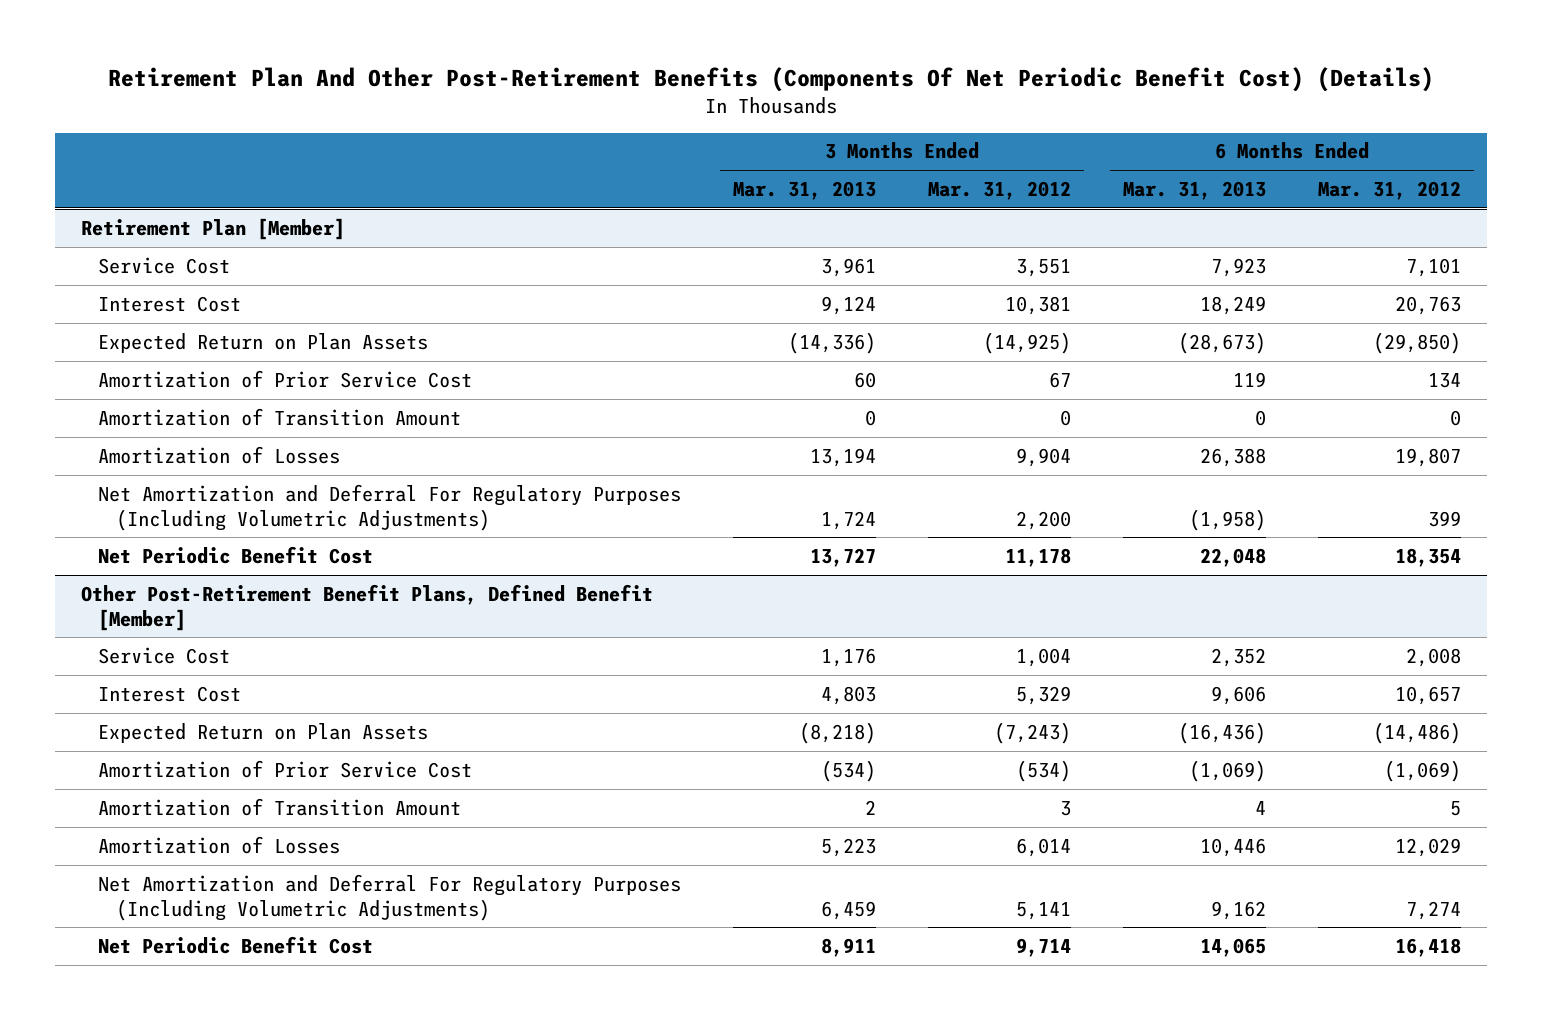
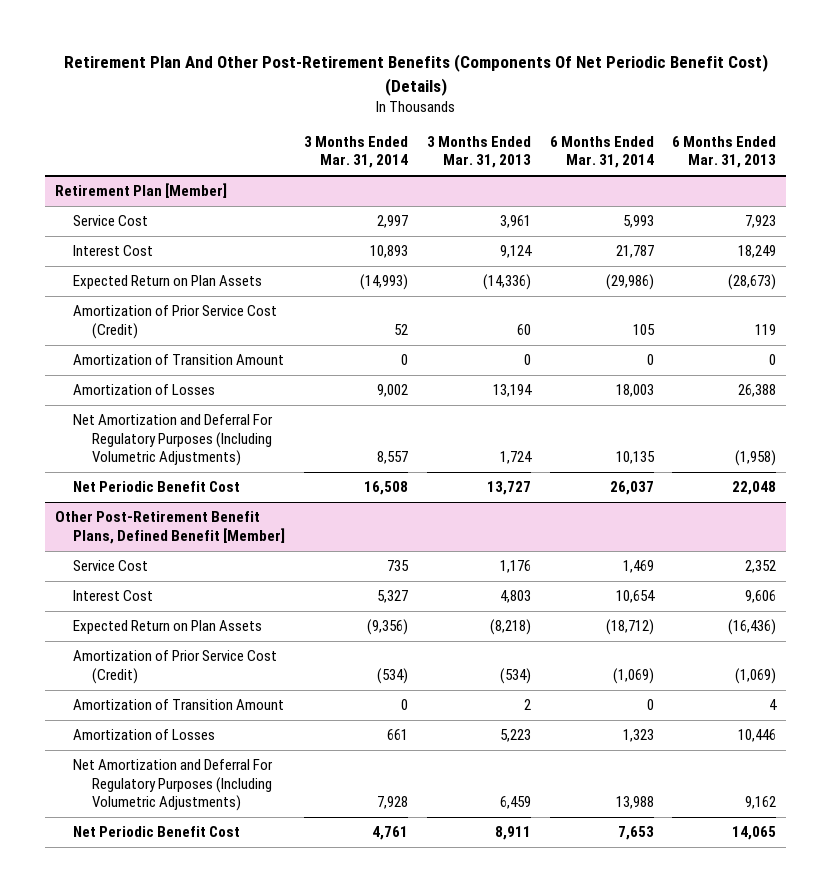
[928,180,1072,200] Mar. 31, 2012 -> none
[1318,180,1462,200] Mar. 31, 2012 -> none
none -> [304,135,409,169] 3 Months Ended Mar. 31, 2014
none -> [549,135,654,169] 6 Months Ended Mar. 31, 2014
[98,369,473,388] Amortization of Prior Service Cost -> [73,305,278,339] Amortization of Prior Service Cost (Credit)
[98,759,473,778] Amortization of Prior Service Cost -> [73,650,278,684] Amortization of Prior Service Cost (Credit)

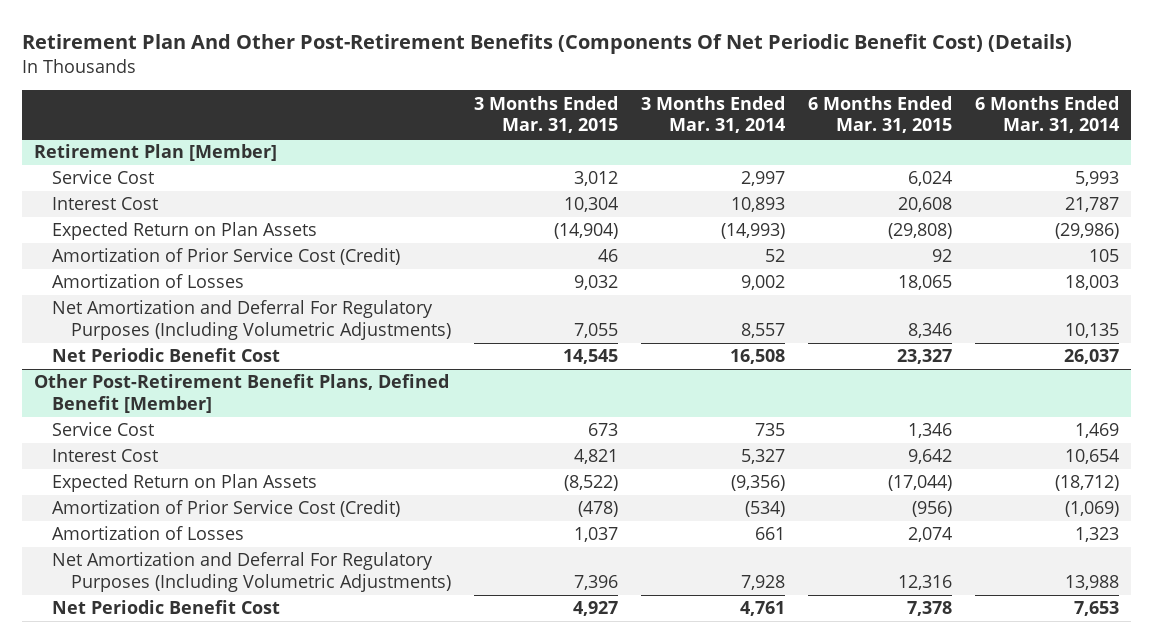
[426,135,531,169] 3 Months Ended Mar. 31, 2013 -> none
[672,135,777,169] 6 Months Ended Mar. 31, 2013 -> none
none -> [473,95,618,134] 3 Months Ended Mar. 31, 2015
none -> [808,95,953,134] 6 Months Ended Mar. 31, 2015
[73,354,285,366] Amortization of Transition Amount -> none
[73,699,285,711] Amortization of Transition Amount -> none

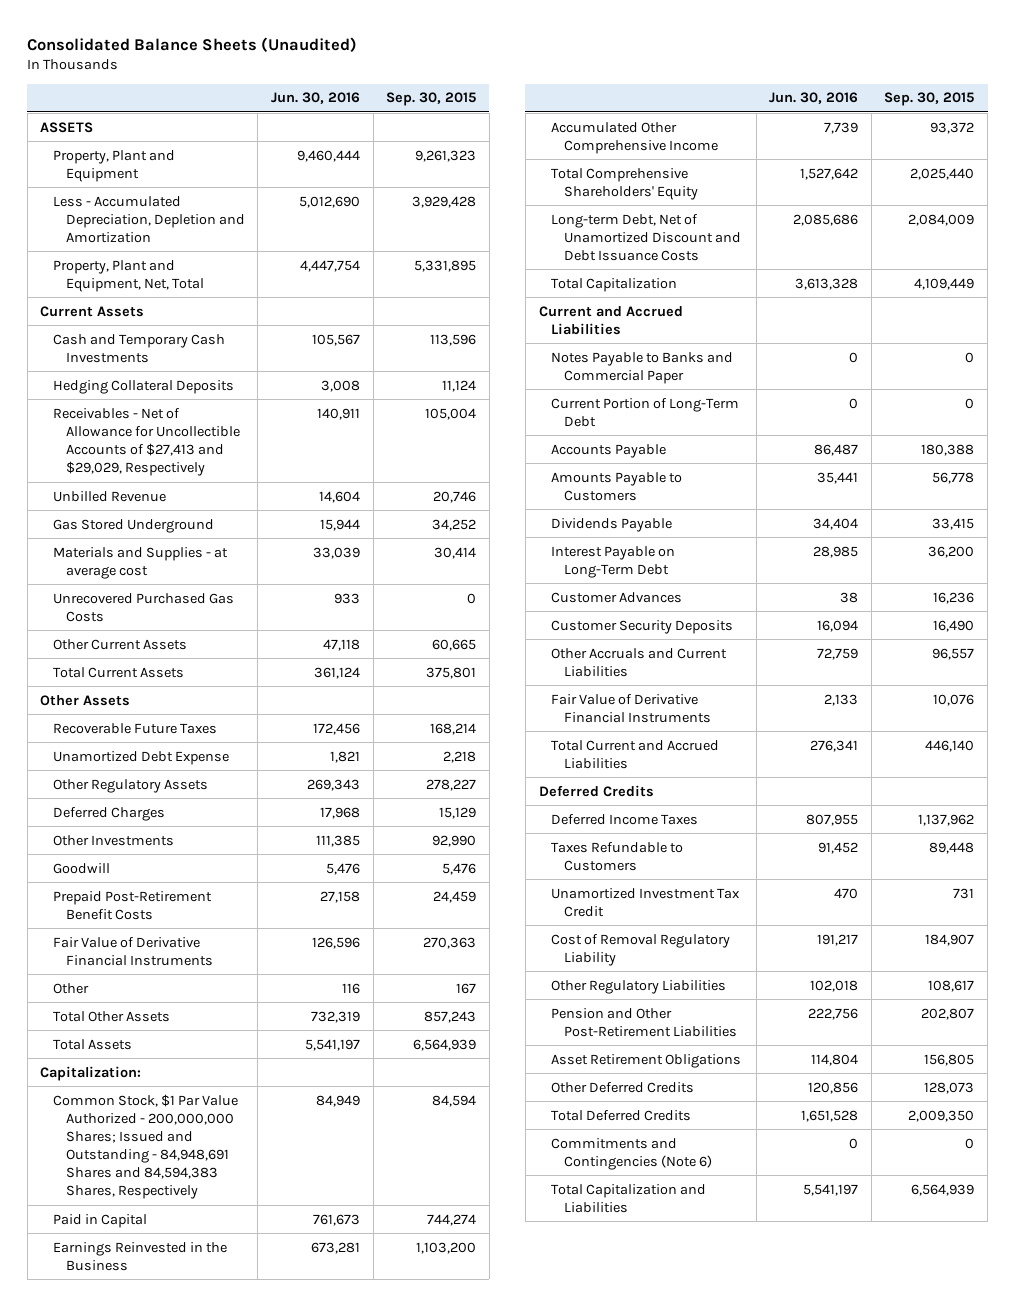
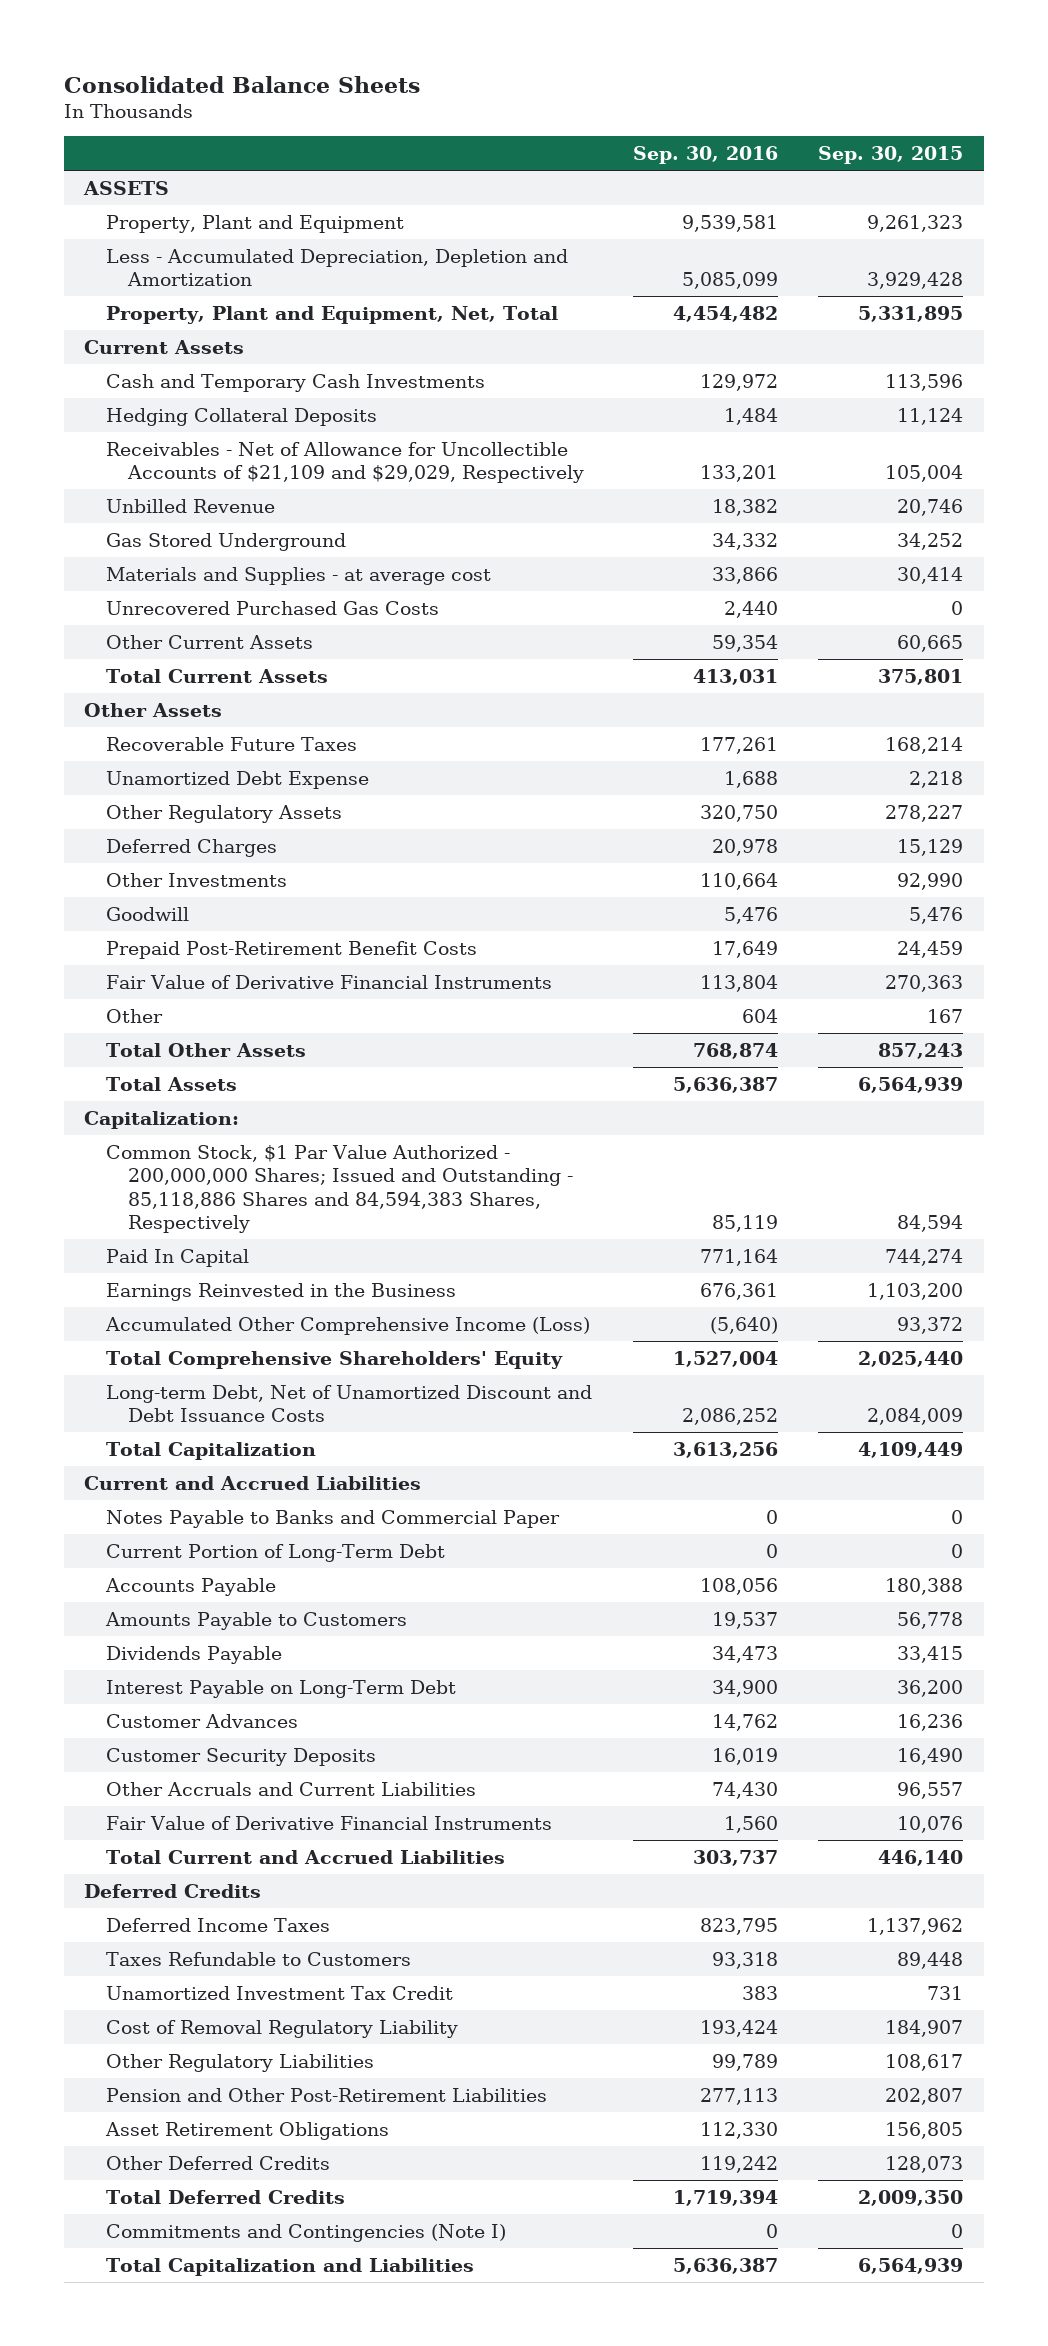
[27,36,358,52] Consolidated Balance Sheets (Unaudited) -> [63,75,420,93] Consolidated Balance Sheets
[270,92,360,105] Jun. 30, 2016 -> none
none -> [632,145,778,164] Sep. 30, 2016
[53,407,240,477] Receivables - Net of Allowance for Uncollectible Accounts of $27,413 and $29,029, Respectively -> [106,441,585,484] Receivables - Net of Allowance for Uncollectible Accounts of $21,109 and $29,029, Respectively
[53,1093,239,1200] Common Stock, $1 Par Value Authorized - 200,000,000 Shares; Issued and Outstanding - 84,948,691 Shares and 84,594,383 Shares, Respectively -> [106,1144,574,1234] Common Stock, $1 Par Value Authorized - 200,000,000 Shares; Issued and Outstanding - 85,118,886 Shares and 84,594,383 Shares, Respectively
[53,1213,148,1228] Paid in Capital -> [106,1248,250,1267] Paid In Capital
[551,121,719,154] Accumulated Other Comprehensive Income -> [105,1316,591,1335] Accumulated Other Comprehensive Income (Loss)
[551,1137,713,1170] Commitments and Contingencies (Note 6) -> [106,2223,507,2242] Commitments and Contingencies (Note I)

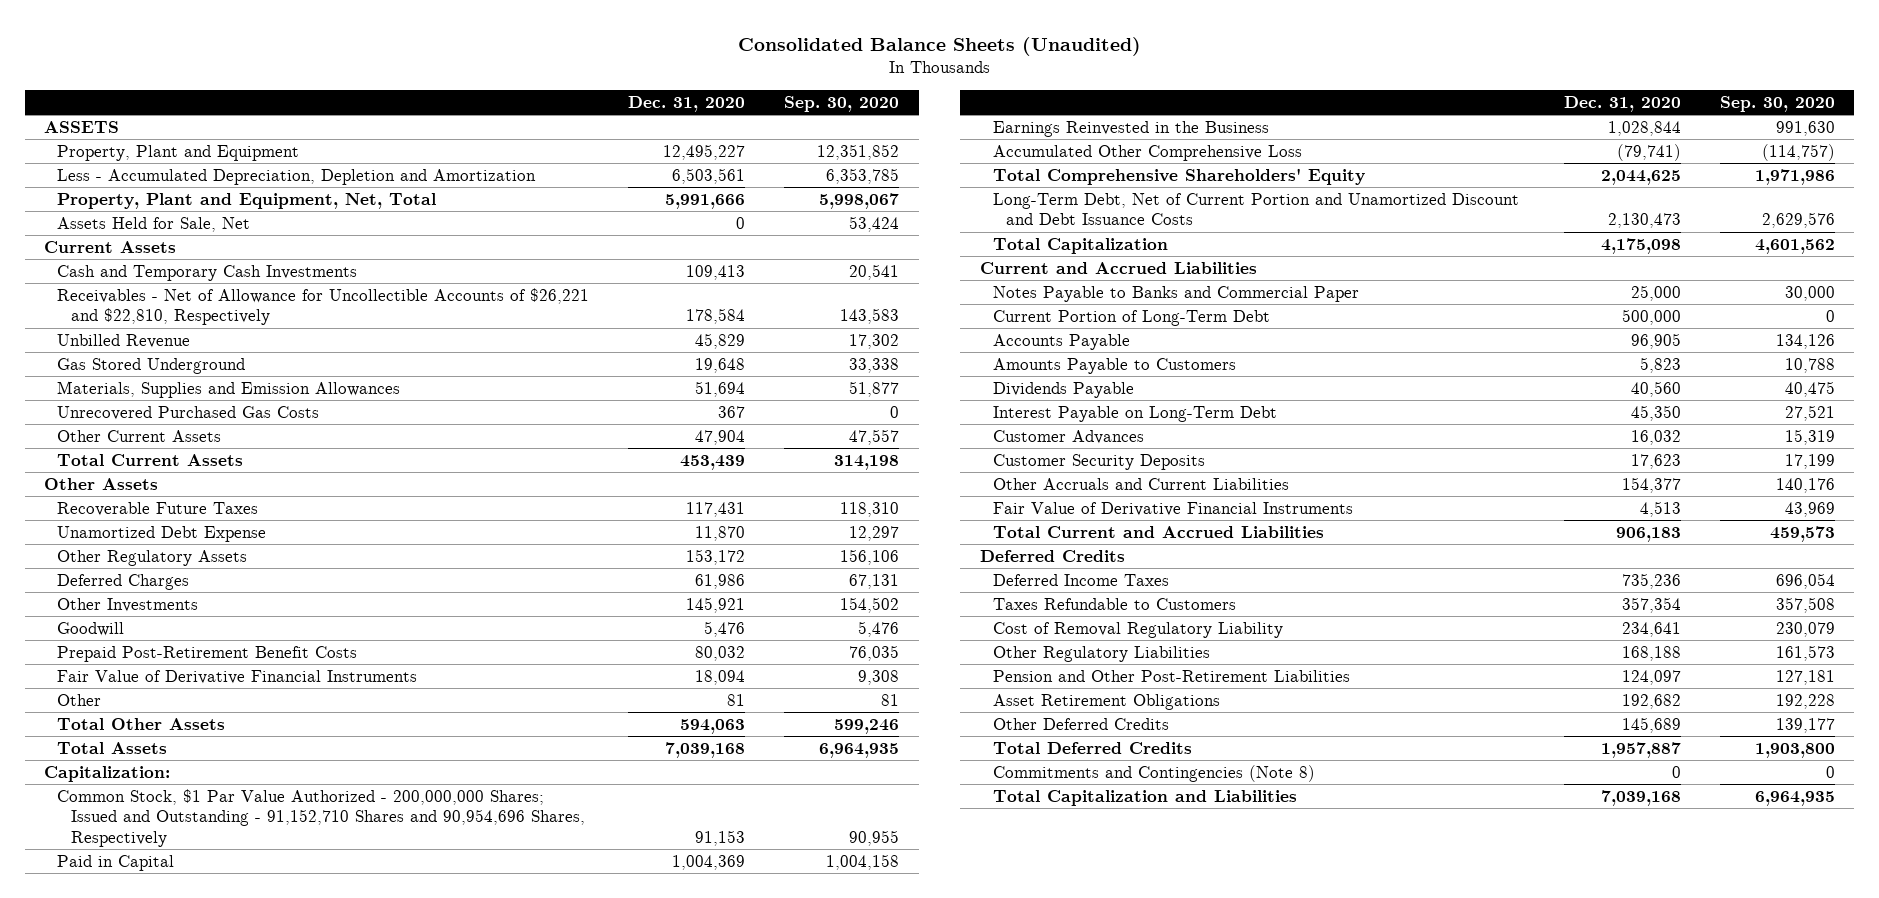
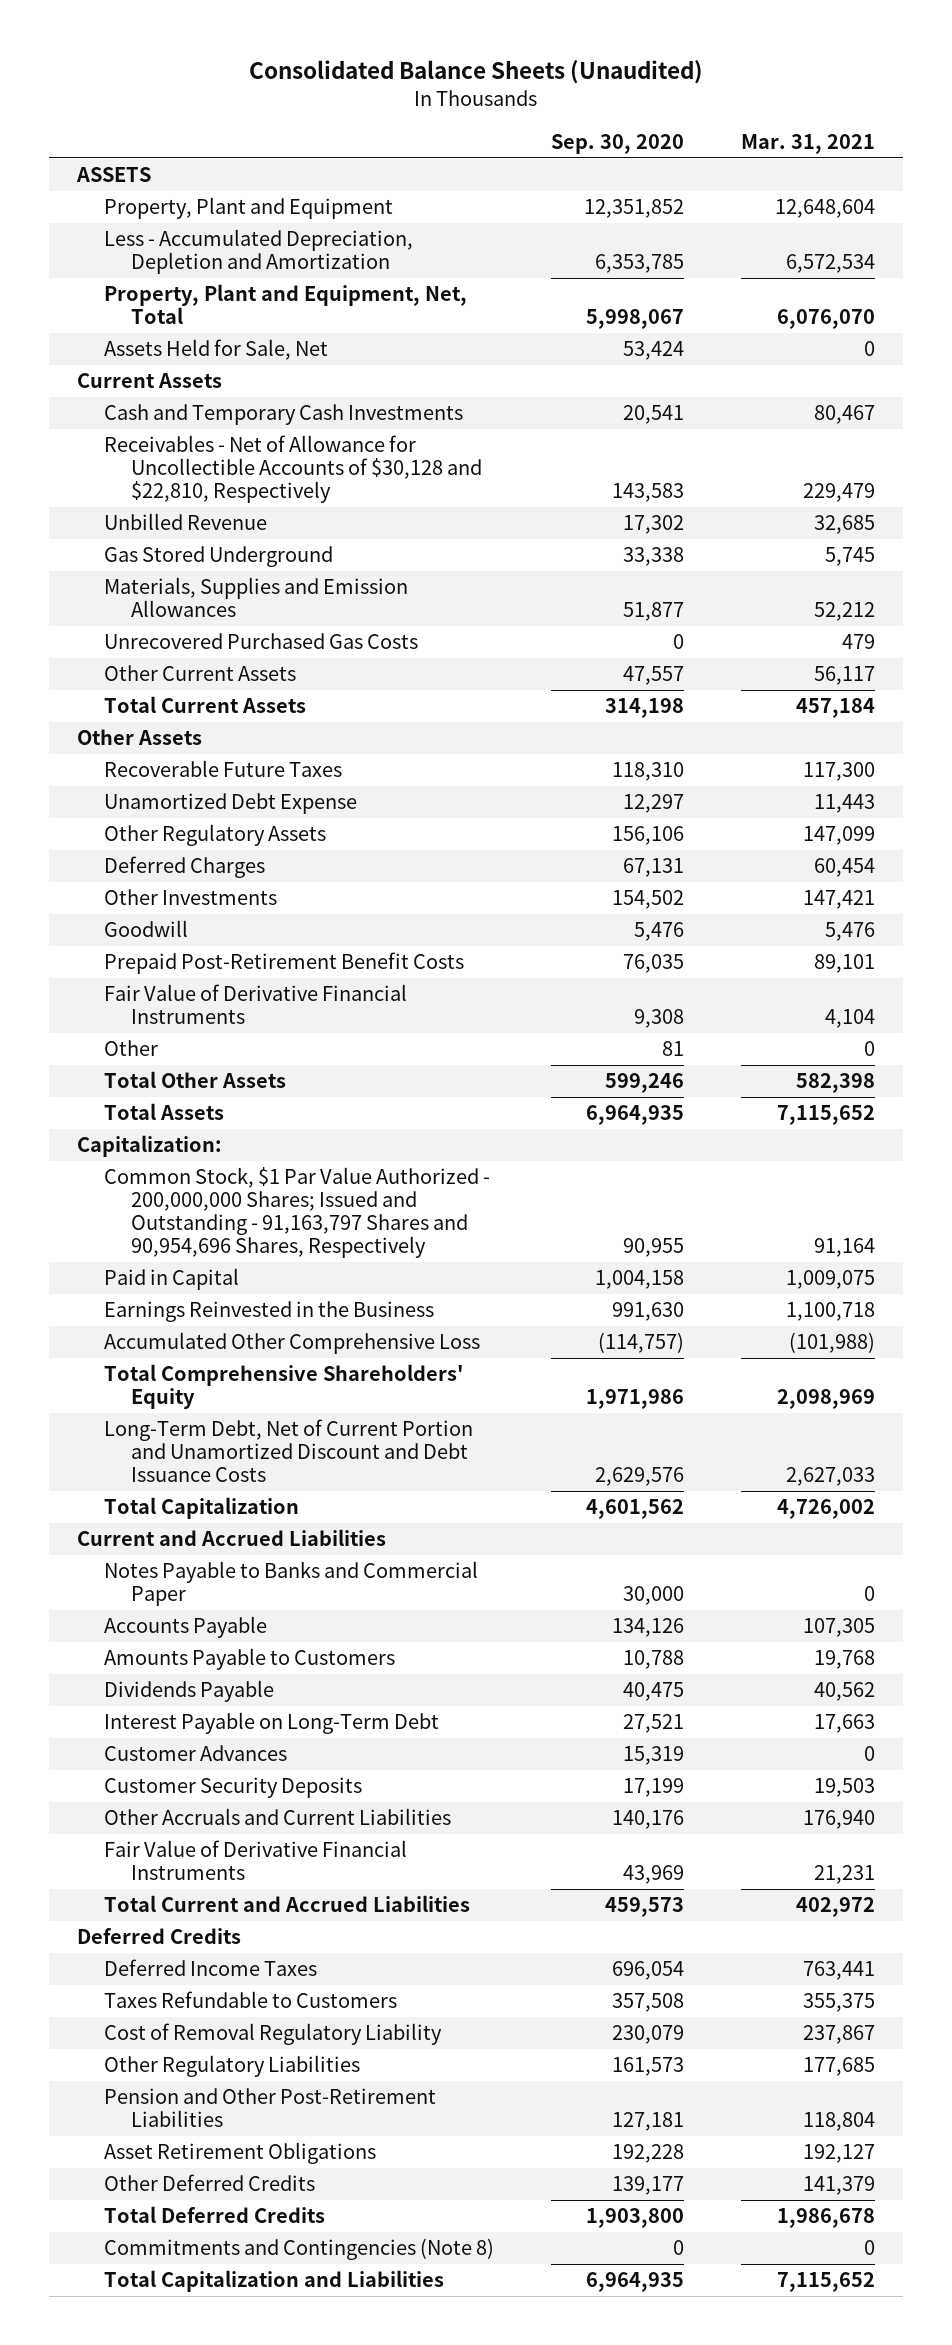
[628,95,746,112] Dec. 31, 2020 -> none
none -> [740,134,875,155] Mar. 31, 2021
[57,287,590,326] Receivables - Net of Allowance for Uncollectible Accounts of $26,221 and $22,810, Respectively -> [103,435,482,504] Receivables - Net of Allowance for Uncollectible Accounts of $30,128 and $22,810, Respectively
[57,788,585,847] Common Stock, $1 Par Value Authorized - 200,000,000 Shares; Issued and Outstanding - 91,152,710 Shares and 90,954,696 Shares, Respectively -> [103,1167,490,1258] Common Stock, $1 Par Value Authorized - 200,000,000 Shares; Issued and Outstanding - 91,163,797 Shares and 90,954,696 Shares, Respectively
[993,309,1271,326] Current Portion of Long-Term Debt -> none

